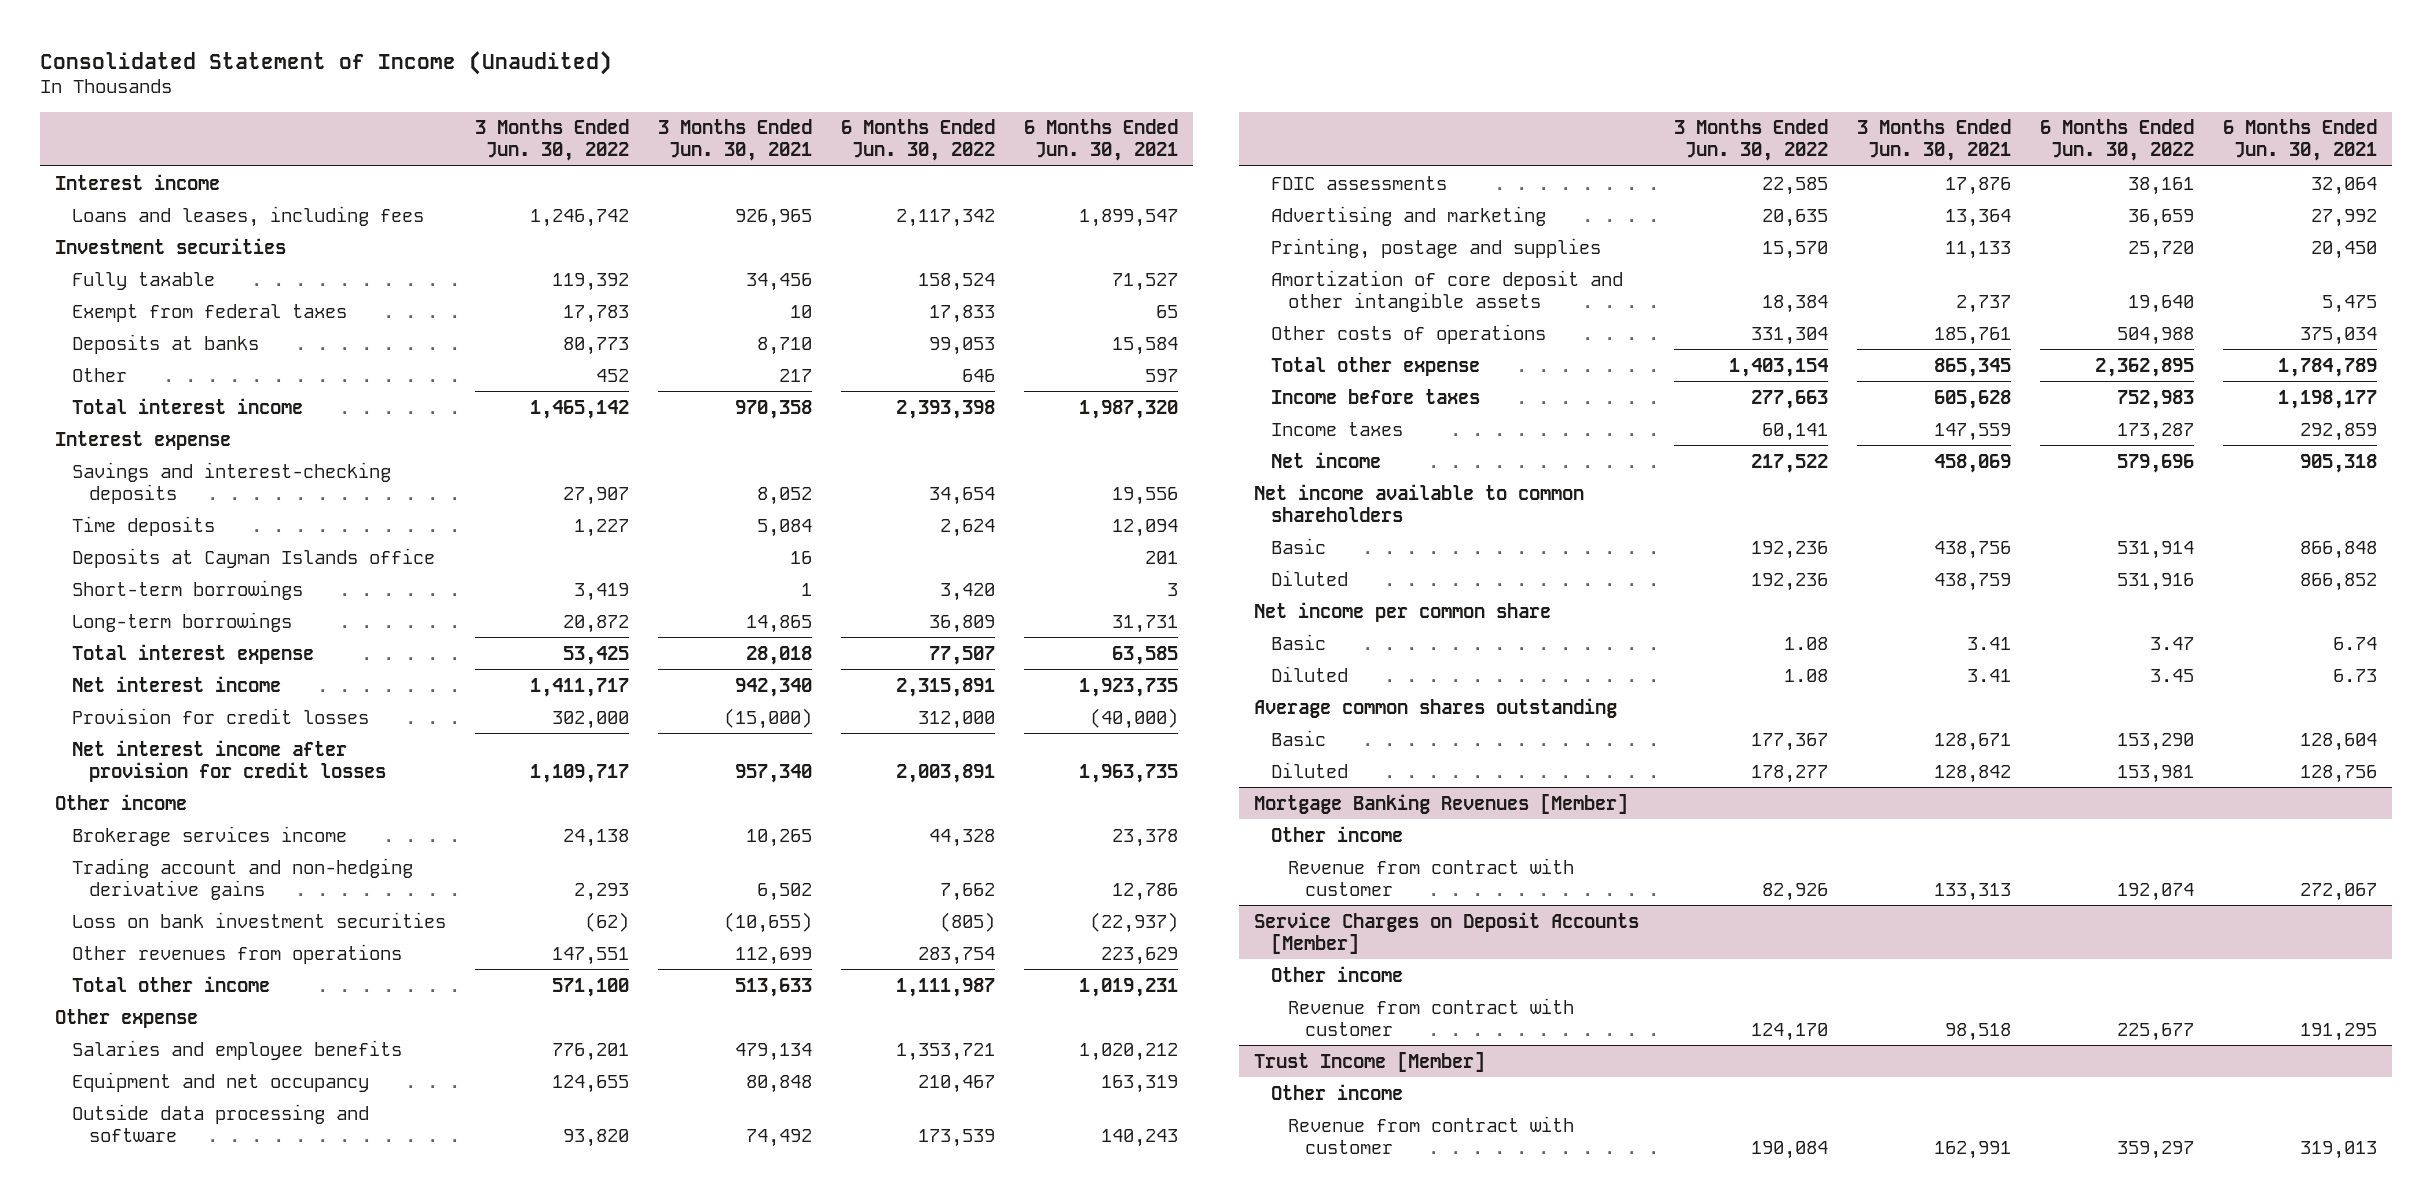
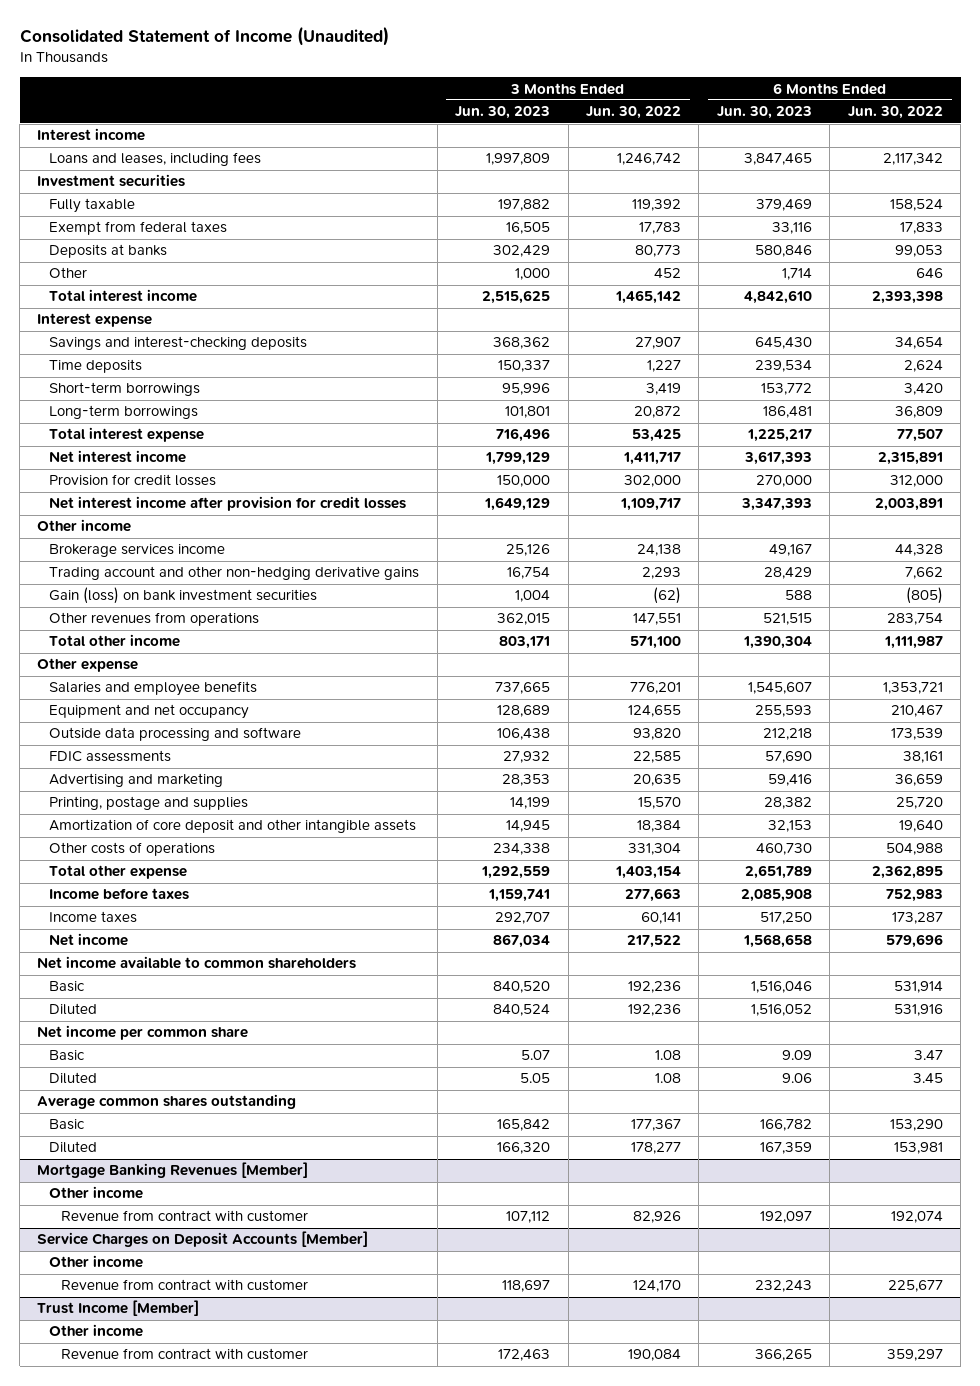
[658,119,813,162] 3 Months Ended Jun. 30, 2021 -> none
[1024,119,1179,162] 6 Months Ended Jun. 30, 2021 -> none
none -> [455,106,551,120] Jun. 30, 2023
none -> [716,106,812,120] Jun. 30, 2023
[71,547,435,568] Deposits at Cayman Islands office -> none
[71,857,413,900] Trading account and non-hedging derivative gains -> [49,566,420,581] Trading account and other non-hedging derivative gains
[71,911,446,928] Loss on bank investment securities -> [49,587,318,605] Gain (loss) on bank investment securities

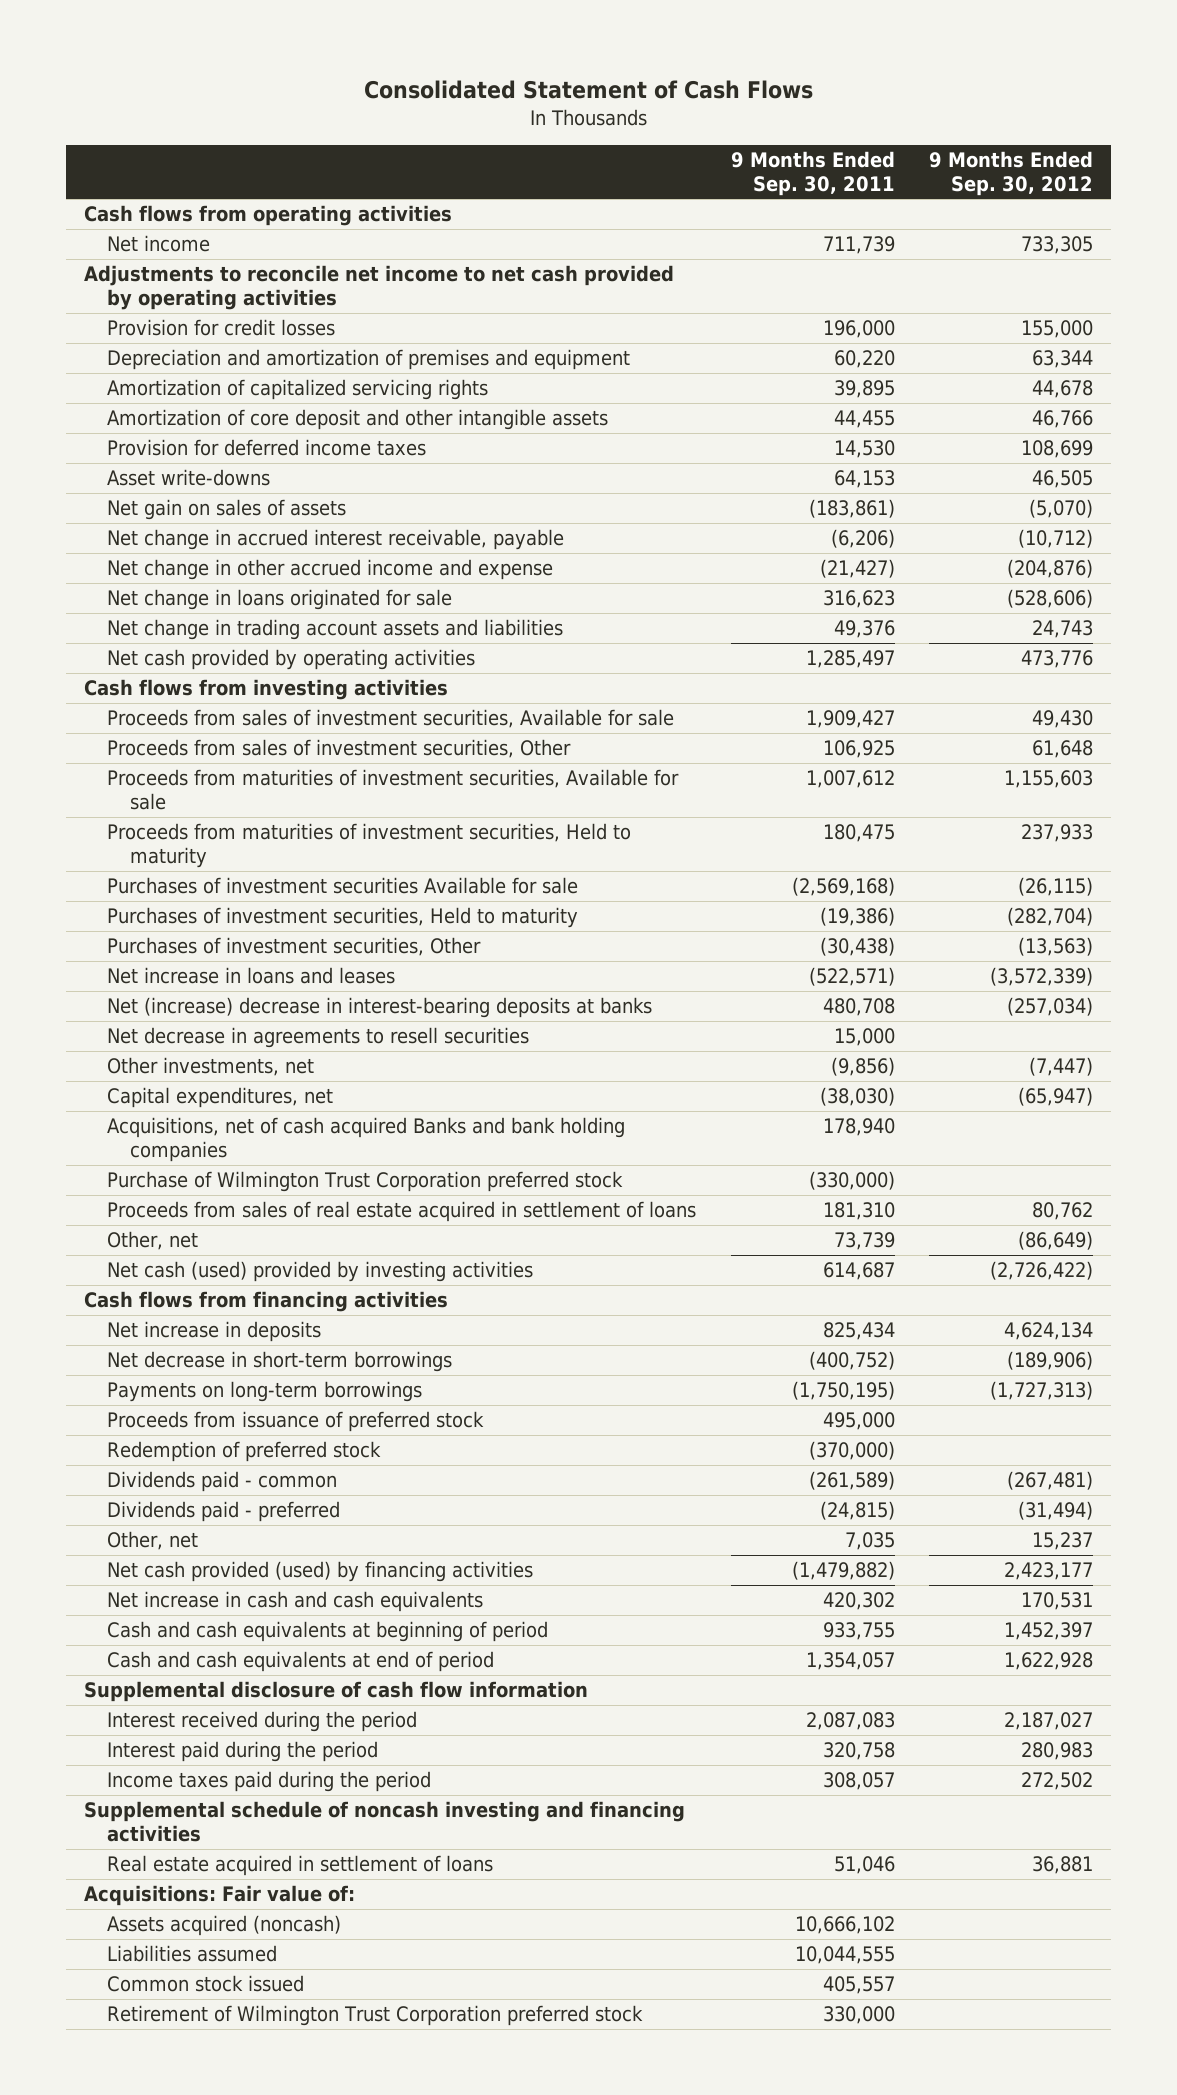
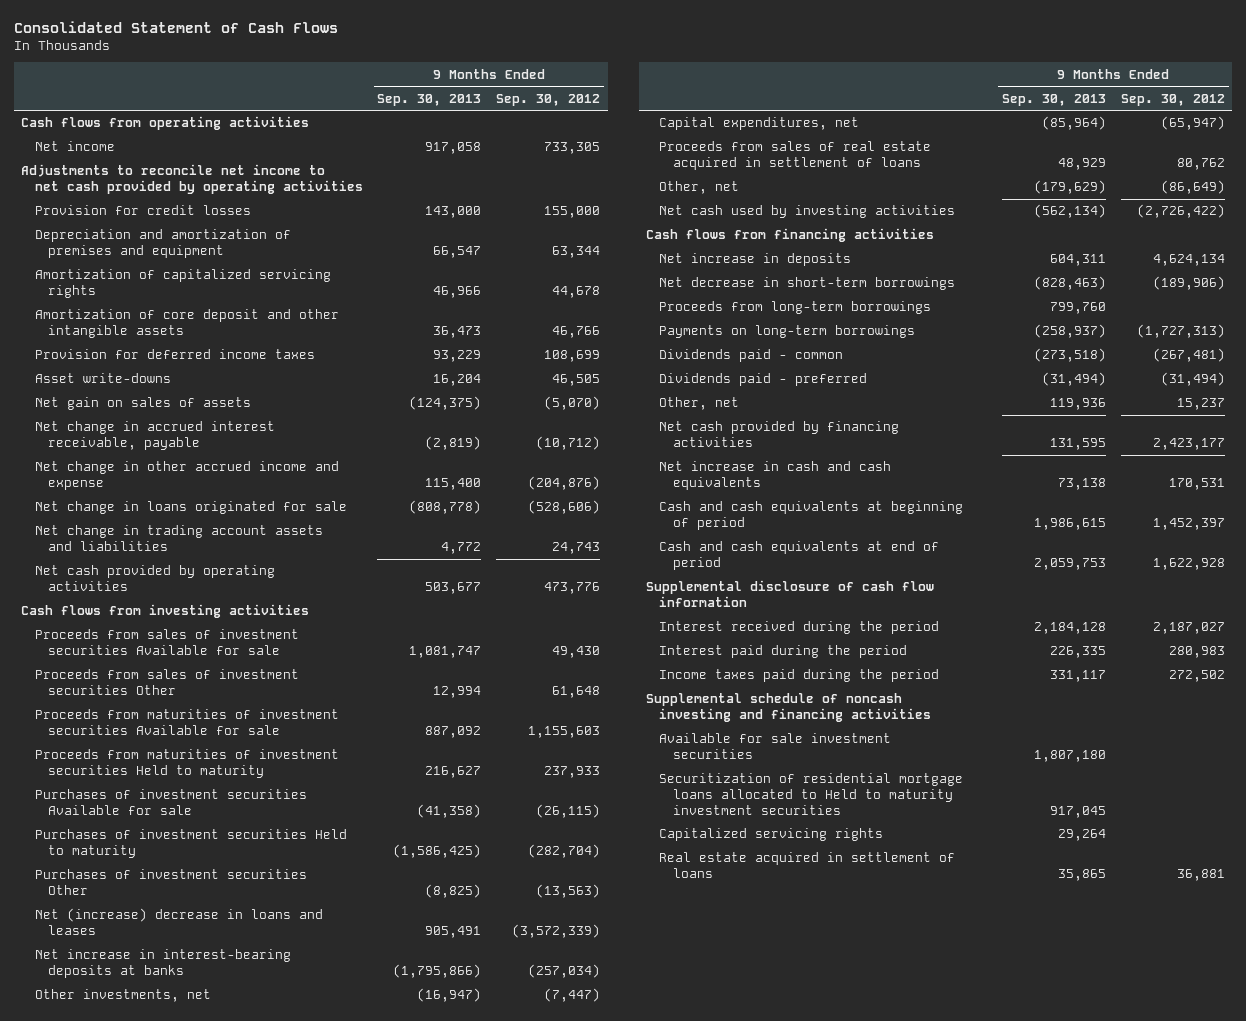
[730,150,895,196] 9 Months Ended Sep. 30, 2011 -> none
none -> [377,93,482,106] Sep. 30, 2013
[106,709,674,729] Proceeds from sales of investment securities, Available for sale -> [34,629,299,655] Proceeds from sales of investment securities Available for sale
[106,739,571,759] Proceeds from sales of investment securities, Other -> [34,669,299,695] Proceeds from sales of investment securities Other
[106,769,679,811] Proceeds from maturities of investment securities, Available for sale -> [34,709,339,735] Proceeds from maturities of investment securities Available for sale
[106,823,631,869] Proceeds from maturities of investment securities, Held to maturity -> [34,749,339,778] Proceeds from maturities of investment securities Held to maturity
[106,1027,529,1049] Net decrease in agreements to resell securities -> none
[106,907,578,929] Purchases of investment securities, Held to maturity -> [34,829,347,858] Purchases of investment securities Held to maturity
[106,937,481,957] Purchases of investment securities, Other -> [34,869,307,895] Purchases of investment securities Other
[106,967,395,985] Net increase in loans and leases -> [34,908,323,935] Net (increase) decrease in loans and leases
[106,997,652,1019] Net (increase) decrease in interest-bearing deposits at banks -> [34,949,291,978] Net increase in interest-bearing deposits at banks
[106,1117,625,1163] Acquisitions, net of cash acquired Banks and bank holding companies -> none
[106,1171,623,1193] Purchase of Wilmington Trust Corporation preferred stock -> none
[106,1261,533,1283] Net cash (used) provided by investing activities -> [659,205,956,219] Net cash used by investing activities
none -> [659,301,932,315] Proceeds from long-term borrowings
[106,1411,484,1433] Proceeds from issuance of preferred stock -> none
[106,1441,381,1463] Redemption of preferred stock -> none
[106,1561,533,1583] Net cash provided (used) by financing activities -> [659,421,900,447] Net cash provided by financing activities
none -> [659,733,892,759] Available for sale investment securities
none -> [659,773,964,815] Securitization of residential mortgage loans allocated to Held to maturity investment securities
none -> [659,828,884,842] Capitalized servicing rights
[83,1885,355,1907] Acquisitions: Fair value of: -> none
[106,1915,341,1937] Assets acquired (noncash) -> none
[106,1945,277,1963] Liabilities assumed -> none
[106,1975,304,1993] Common stock issued -> none
[106,2005,643,2027] Retirement of Wilmington Trust Corporation preferred stock -> none

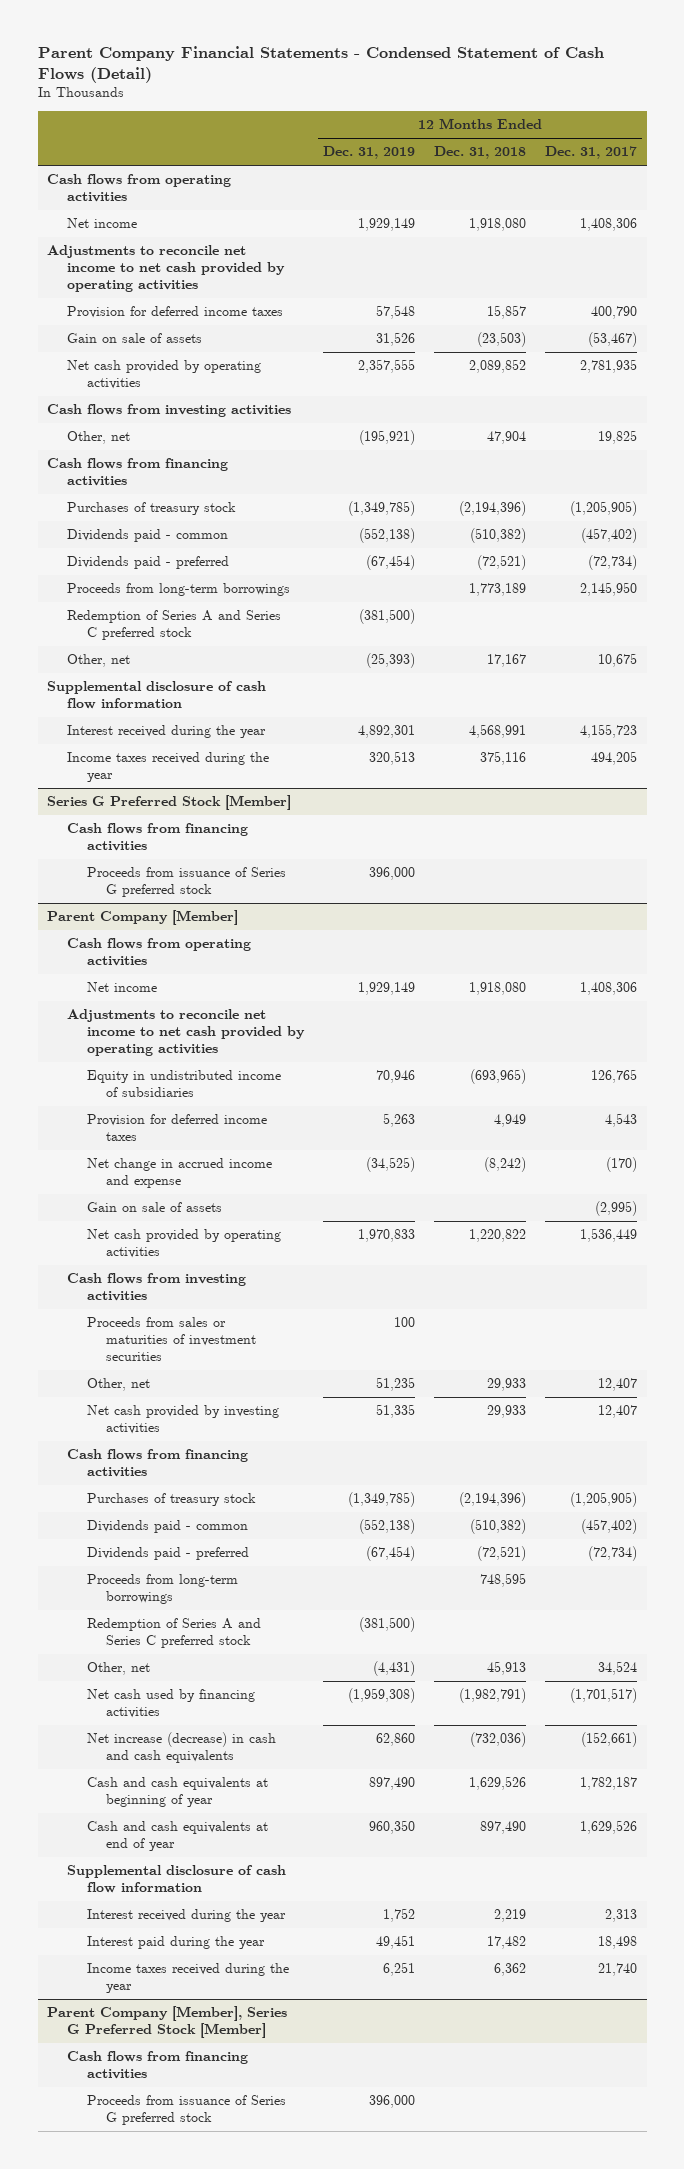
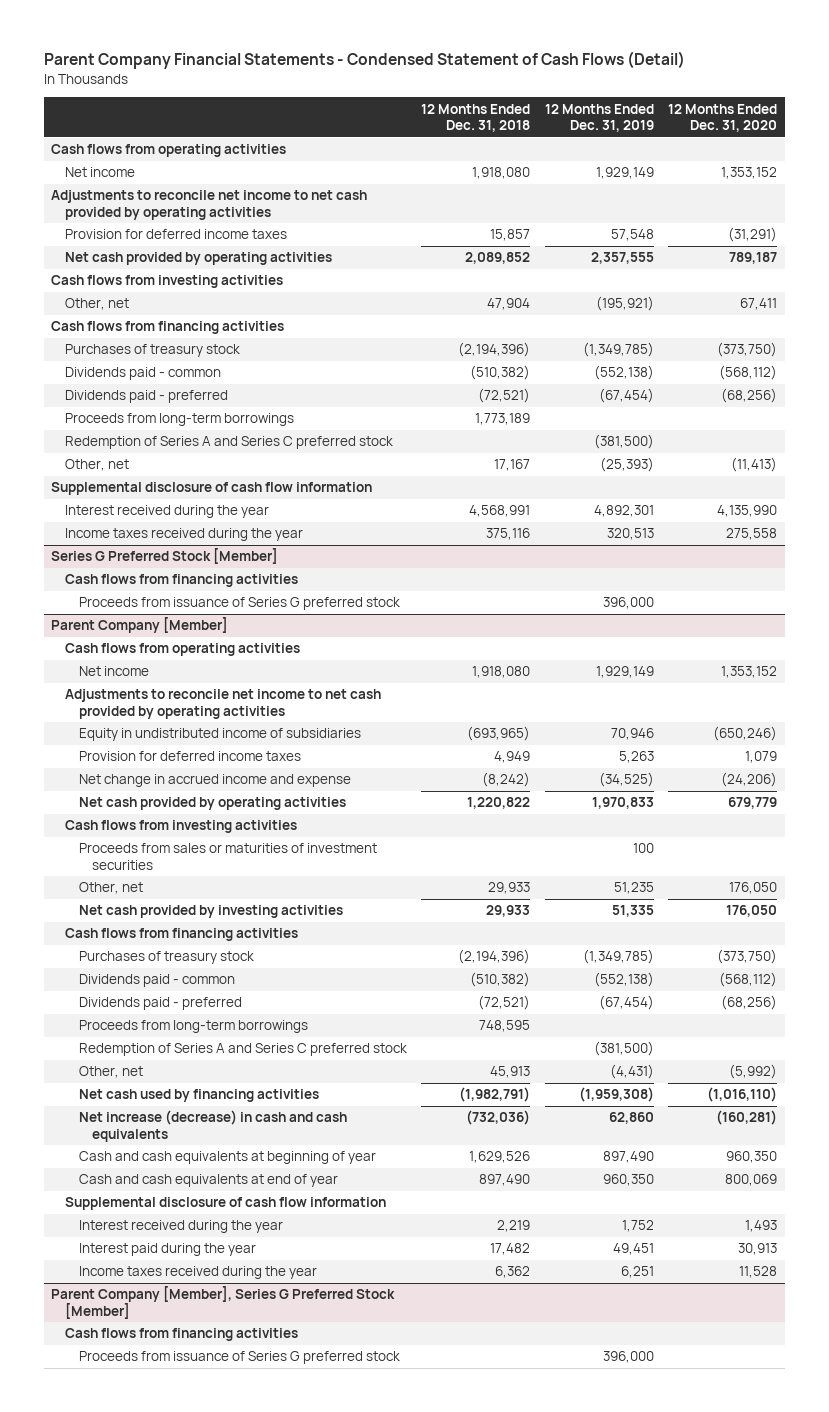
[545,146,638,160] Dec. 31, 2017 -> none
none -> [668,103,778,133] 12 Months Ended Dec. 31, 2020
[66,333,202,344] Gain on sale of assets -> none
[86,1202,222,1213] Gain on sale of assets -> none

